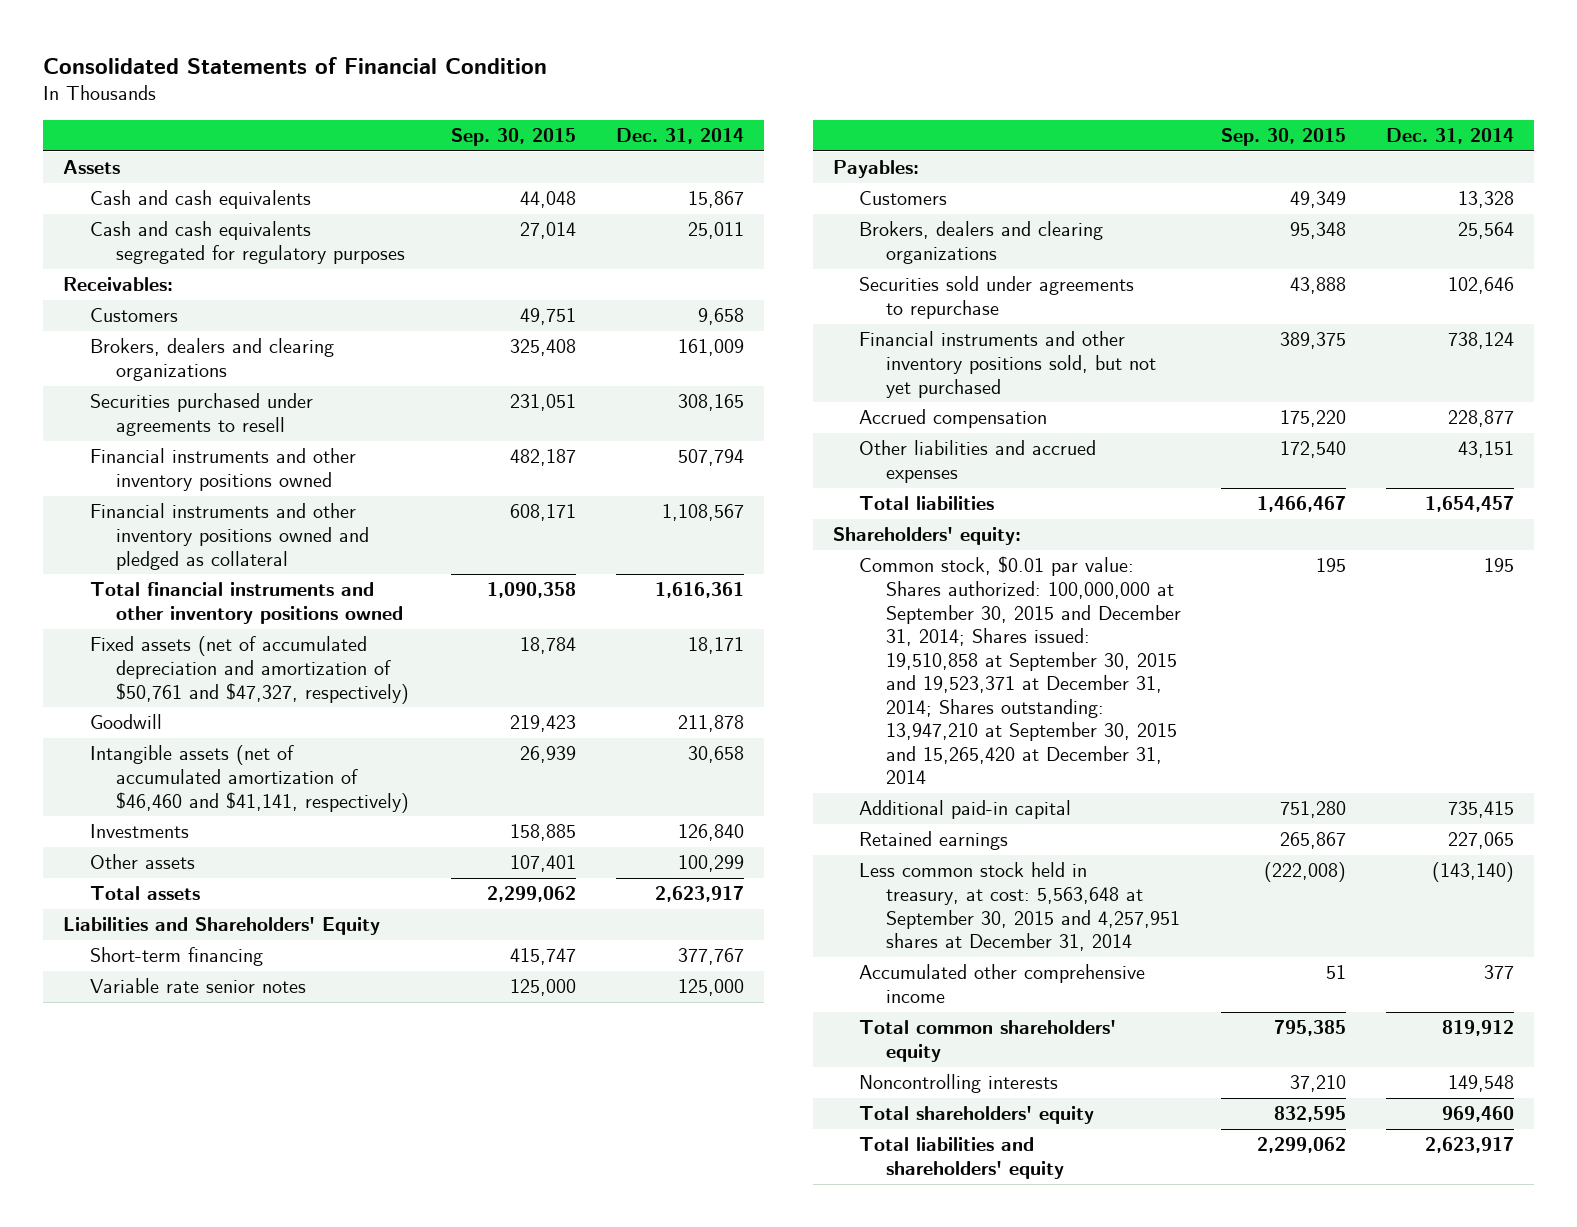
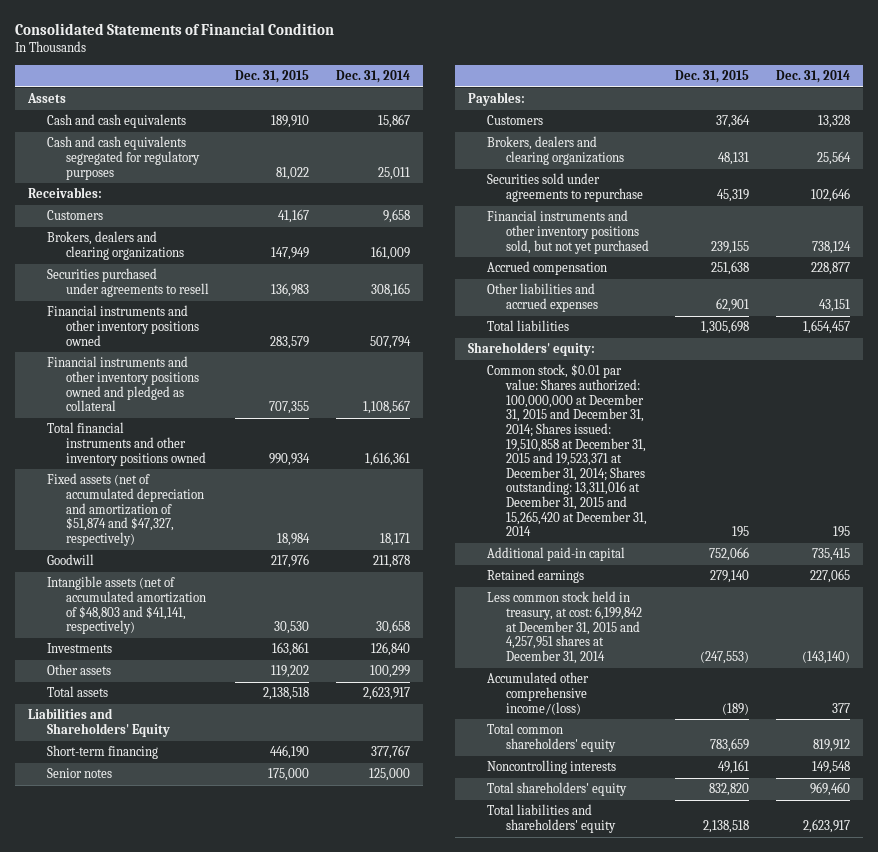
[450,128,576,147] Sep. 30, 2015 -> none
none -> [235,69,310,83] Dec. 31, 2015
[89,636,409,704] Fixed assets (net of accumulated depreciation and amortization of $50,761 and $47,327, respectively) -> [47,473,204,546] Fixed assets (net of accumulated depreciation and amortization of $51,874 and $47,327, respectively)
[89,745,409,813] Intangible assets (net of accumulated amortization of $46,460 and $41,141, respectively) -> [47,576,206,635] Intangible assets (net of accumulated amortization of $48,803 and $41,141, respectively)
[89,978,306,994] Variable rate senior notes -> [47,768,113,779] Senior notes
[859,556,1181,785] Common stock, $0.01 par value: Shares authorized: 100,000,000 at September 30, 2015 and December 31, 2014; Shares issued: 19,510,858 at September 30, 2015 and 19,523,371 at December 31, 2014; Shares outstanding: 13,947,210 at September 30, 2015 and 15,265,420 at December 31, 2014 -> [487,364,647,537] Common stock, $0.01 par value: Shares authorized: 100,000,000 at December 31, 2015 and December 31, 2014; Shares issued: 19,510,858 at December 31, 2015 and 19,523,371 at December 31, 2014; Shares outstanding: 13,311,016 at December 31, 2015 and 15,265,420 at December 31, 2014
[859,862,1180,952] Less common stock held in treasury, at cost: 5,563,648 at September 30, 2015 and 4,257,951 shares at December 31, 2014 -> [487,591,642,664] Less common stock held in treasury, at cost: 6,199,842 at December 31, 2015 and 4,257,951 shares at December 31, 2014
[859,964,1146,1004] Accumulated other comprehensive income -> [487,672,590,715] Accumulated other comprehensive income/(loss)

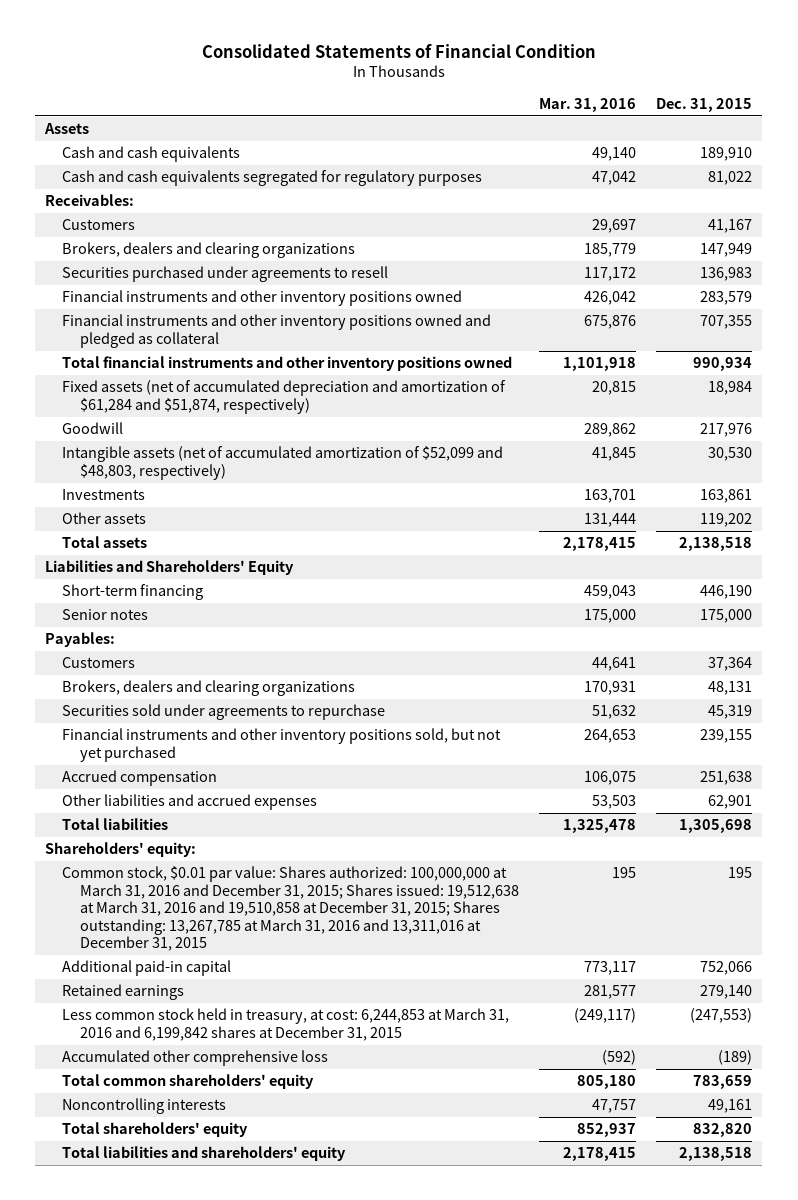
[336,69,411,83] Dec. 31, 2014 -> none
none -> [538,97,636,112] Mar. 31, 2016
[47,473,204,546] Fixed assets (net of accumulated depreciation and amortization of $51,874 and $47,327, respectively) -> [62,380,507,414] Fixed assets (net of accumulated depreciation and amortization of $61,284 and $51,874, respectively)
[47,576,206,635] Intangible assets (net of accumulated amortization of $48,803 and $41,141, respectively) -> [62,446,504,480] Intangible assets (net of accumulated amortization of $52,099 and $48,803, respectively)
[487,364,647,537] Common stock, $0.01 par value: Shares authorized: 100,000,000 at December 31, 2015 and December 31, 2014; Shares issued: 19,510,858 at December 31, 2015 and 19,523,371 at December 31, 2014; Shares outstanding: 13,311,016 at December 31, 2015 and 15,265,420 at December 31, 2014 -> [62,866,519,952] Common stock, $0.01 par value: Shares authorized: 100,000,000 at March 31, 2016 and December 31, 2015; Shares issued: 19,512,638 at March 31, 2016 and 19,510,858 at December 31, 2015; Shares outstanding: 13,267,785 at March 31, 2016 and 13,311,016 at December 31, 2015
[487,591,642,664] Less common stock held in treasury, at cost: 6,199,842 at December 31, 2015 and 4,257,951 shares at December 31, 2014 -> [62,1008,510,1041] Less common stock held in treasury, at cost: 6,244,853 at March 31, 2016 and 6,199,842 shares at December 31, 2015
[487,672,590,715] Accumulated other comprehensive income/(loss) -> [62,1050,329,1067] Accumulated other comprehensive loss

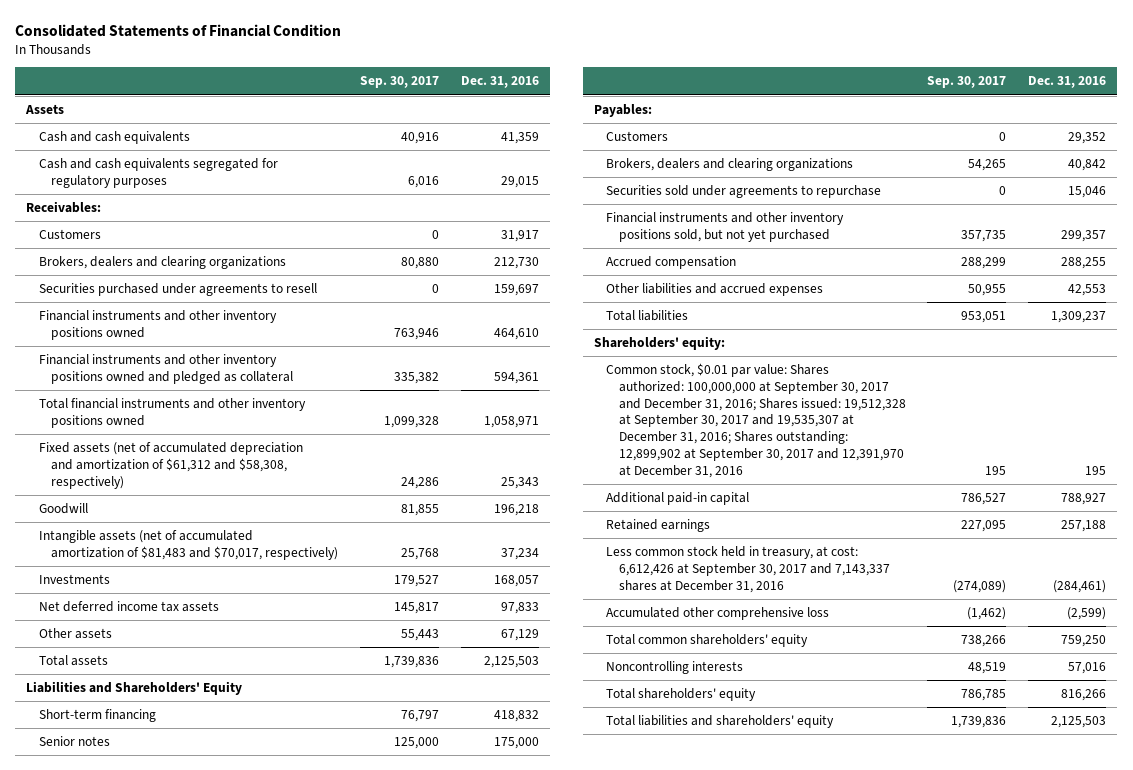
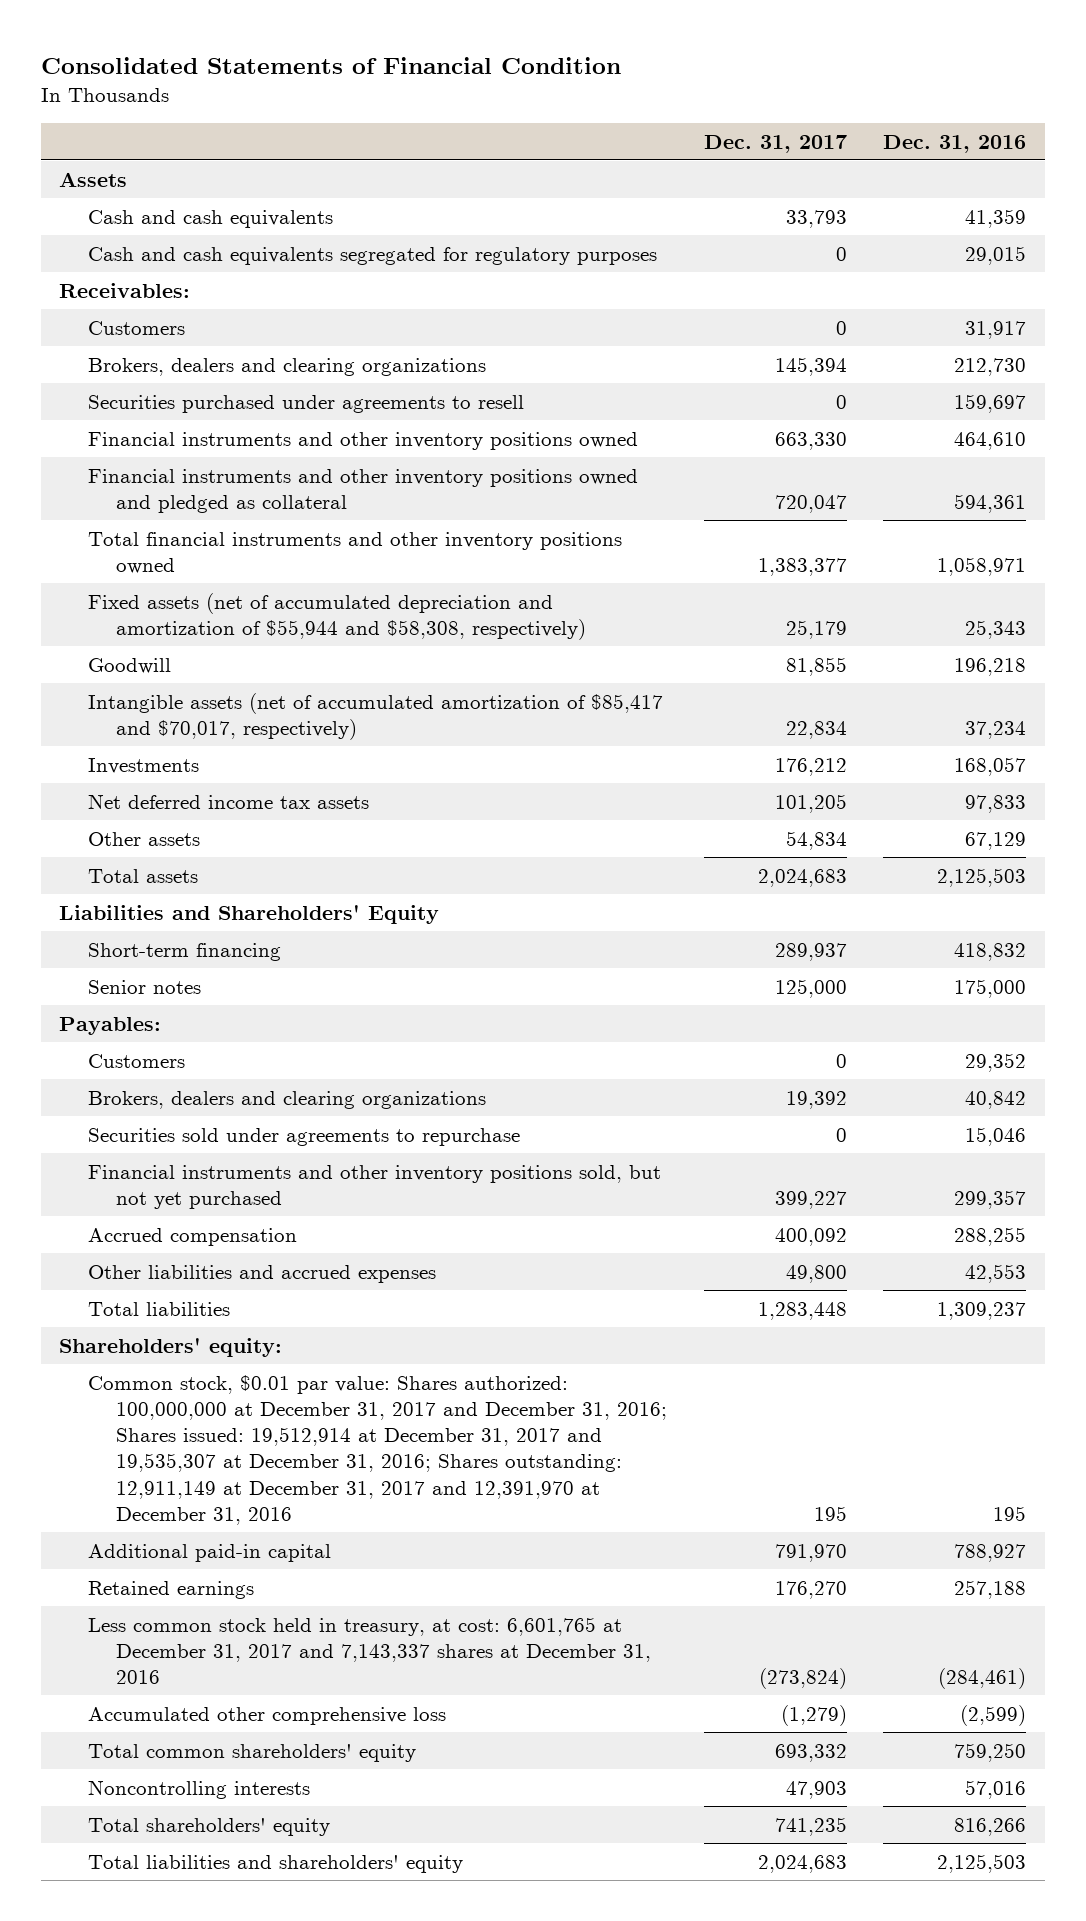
[359,76,439,89] Sep. 30, 2017 -> none
none -> [703,134,847,153] Dec. 31, 2017
[38,442,303,489] Fixed assets (net of accumulated depreciation and amortization of $61,312 and $58,308, respectively) -> [87,592,586,640] Fixed assets (net of accumulated depreciation and amortization of $55,944 and $58,308, respectively)
[38,530,339,560] Intangible assets (net of accumulated amortization of $81,483 and $70,017, respectively) -> [87,692,663,740] Intangible assets (net of accumulated amortization of $85,417 and $70,017, respectively)
[606,363,906,478] Common stock, $0.01 par value: Shares authorized: 100,000,000 at September 30, 2017 and December 31, 2016; Shares issued: 19,512,328 at September 30, 2017 and 19,535,307 at December 31, 2016; Shares outstanding: 12,899,902 at September 30, 2017 and 12,391,970 at December 31, 2016 -> [87,1374,667,1525] Common stock, $0.01 par value: Shares authorized: 100,000,000 at December 31, 2017 and December 31, 2016; Shares issued: 19,512,914 at December 31, 2017 and 19,535,307 at December 31, 2016; Shares outstanding: 12,911,149 at December 31, 2017 and 12,391,970 at December 31, 2016
[606,546,890,593] Less common stock held in treasury, at cost: 6,612,426 at September 30, 2017 and 7,143,337 shares at December 31, 2016 -> [87,1616,651,1685] Less common stock held in treasury, at cost: 6,601,765 at December 31, 2017 and 7,143,337 shares at December 31, 2016

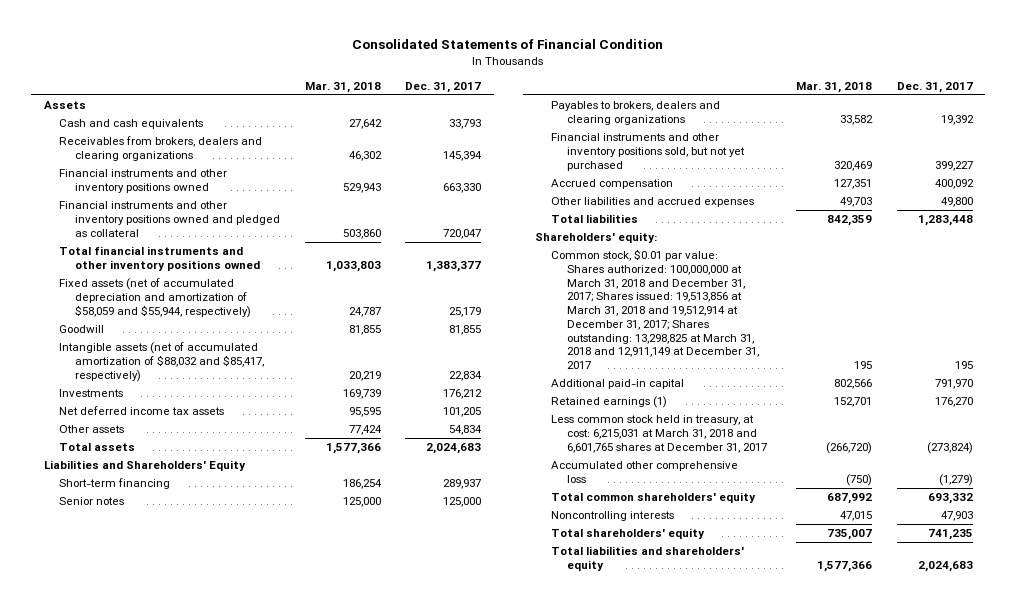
[883,134,1027,153] Dec. 31, 2016 -> none
none -> [304,81,381,93] Mar. 31, 2018
[87,246,657,265] Cash and cash equivalents segregated for regulatory purposes -> none
[59,282,191,298] Receivables: -> none
[87,320,185,335] Customers -> none
[87,394,524,413] Securities purchased under agreements to resell -> none
[87,357,486,376] Brokers, dealers and clearing organizations -> [59,136,263,161] Receivables from brokers, dealers and clearing organizations
[87,592,586,640] Fixed assets (net of accumulated depreciation and amortization of $55,944 and $58,308, respectively) -> [59,278,252,318] Fixed assets (net of accumulated depreciation and amortization of $58,059 and $55,944, respectively)
[87,692,663,740] Intangible assets (net of accumulated amortization of $85,417 and $70,017, respectively) -> [59,342,265,382] Intangible assets (net of accumulated amortization of $88,032 and $85,417, respectively)
[59,1016,162,1035] Payables: -> none
[87,1053,185,1068] Customers -> none
[87,1127,520,1146] Securities sold under agreements to repurchase -> none
[87,1090,486,1109] Brokers, dealers and clearing organizations -> [550,101,720,125] Payables to brokers, dealers and clearing organizations
[87,1374,667,1525] Common stock, $0.01 par value: Shares authorized: 100,000,000 at December 31, 2017 and December 31, 2016; Shares issued: 19,512,914 at December 31, 2017 and 19,535,307 at December 31, 2016; Shares outstanding: 12,911,149 at December 31, 2017 and 12,391,970 at December 31, 2016 -> [550,249,759,370] Common stock, $0.01 par value: Shares authorized: 100,000,000 at March 31, 2018 and December 31, 2017; Shares issued: 19,513,856 at March 31, 2018 and 19,512,914 at December 31, 2017; Shares outstanding: 13,298,825 at March 31, 2018 and 12,911,149 at December 31, 2017
[87,1580,254,1599] Retained earnings -> [550,396,667,409] Retained earnings (1)
[87,1616,651,1685] Less common stock held in treasury, at cost: 6,601,765 at December 31, 2017 and 7,143,337 shares at December 31, 2016 -> [550,415,767,453] Less common stock held in treasury, at cost: 6,215,031 at March 31, 2018 and 6,601,765 shares at December 31, 2017

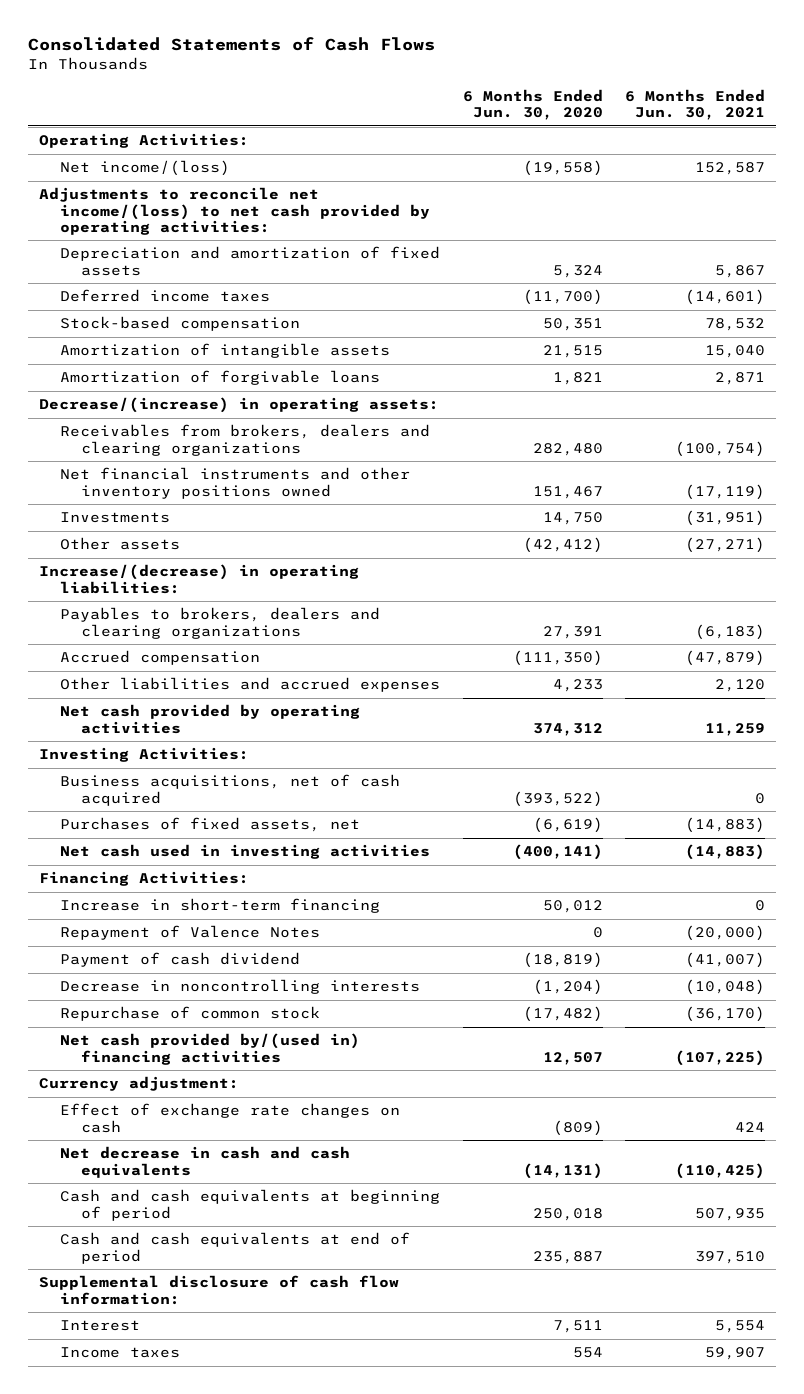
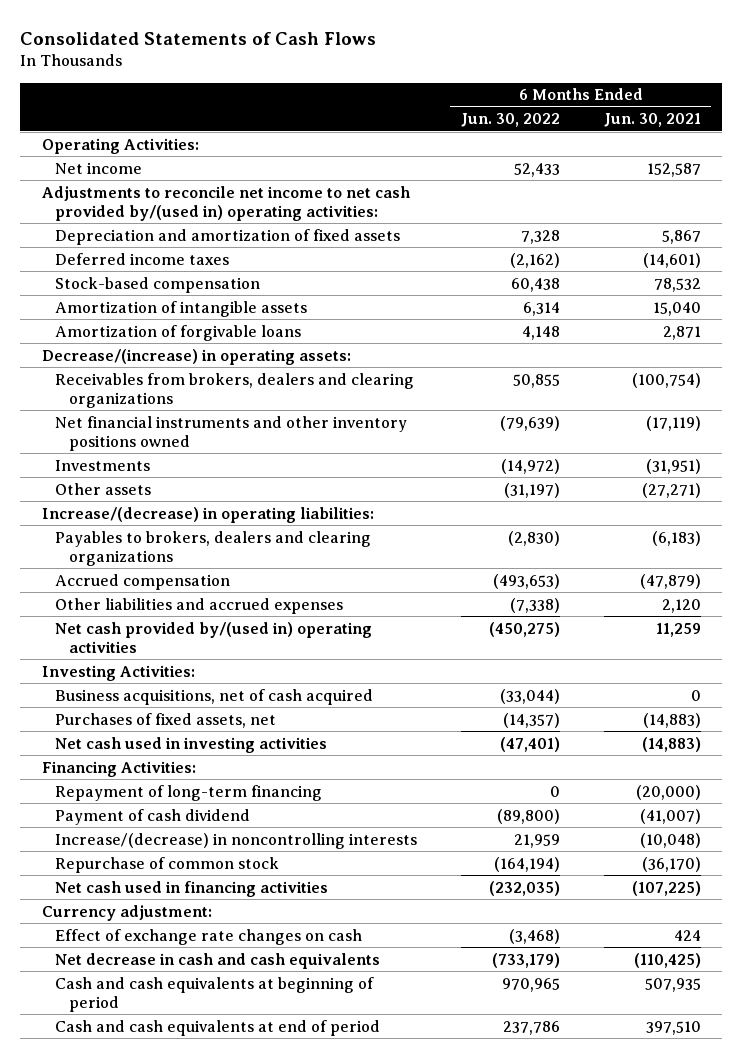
[462,88,603,121] 6 Months Ended Jun. 30, 2020 -> none
none -> [460,113,560,128] Jun. 30, 2022
[60,160,231,177] Net income/(loss) -> [55,161,143,174] Net income
[39,187,431,235] Adjustments to reconcile net income/(loss) to net cash provided by operating activities: -> [41,185,410,222] Adjustments to reconcile net income to net cash provided by/(used in) operating activities:
[60,704,361,734] Net cash provided by operating activities -> [55,621,373,654] Net cash provided by/(used in) operating activities
[60,898,381,914] Increase in short-term financing -> none
[60,925,321,941] Repayment of Valence Notes -> [55,784,323,801] Repayment of long-term financing
[60,979,421,995] Decrease in noncontrolling interests -> [55,832,418,849] Increase/(decrease) in noncontrolling interests
[60,1033,361,1065] Net cash provided by/(used in) financing activities -> [55,880,329,897] Net cash used in financing activities
[39,1275,400,1305] Supplemental disclosure of cash flow information: -> none
[60,1320,141,1332] Interest -> none
[60,1347,181,1359] Income taxes -> none

